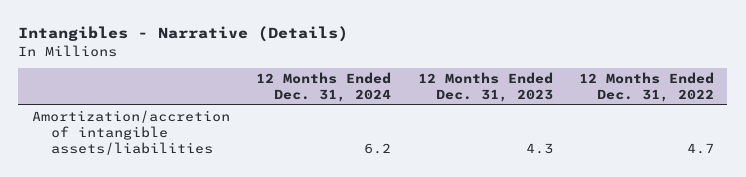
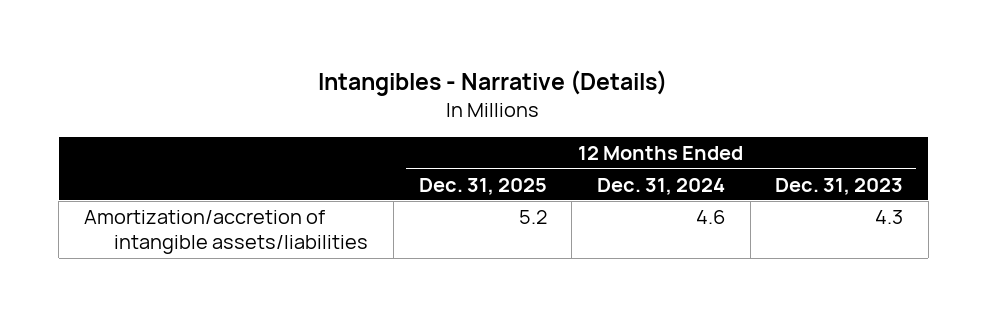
[579,72,715,103] 12 Months Ended Dec. 31, 2022 -> none
none -> [418,177,547,195] Dec. 31, 2025
[364,143,392,155] 6.2 -> [695,210,725,225] 4.6

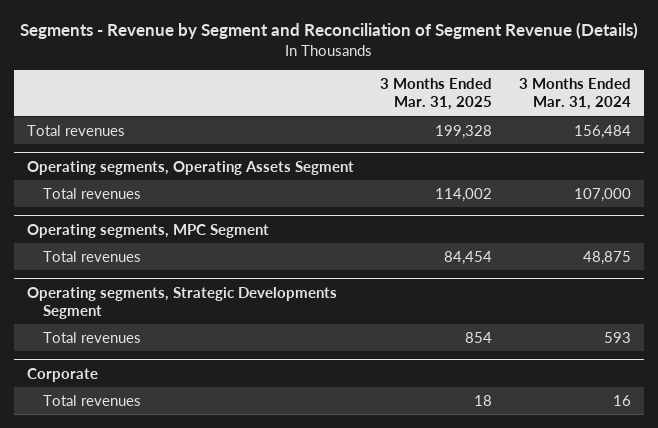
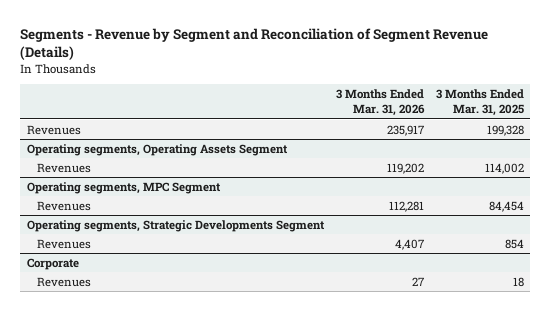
[518,78,631,111] 3 Months Ended Mar. 31, 2024 -> none
none -> [335,89,425,117] 3 Months Ended Mar. 31, 2026
[27,124,126,136] Total revenues -> [26,124,81,135] Revenues
[42,187,141,199] Total revenues -> [37,162,92,173] Revenues
[42,250,141,262] Total revenues -> [37,200,92,211] Revenues
[42,331,141,343] Total revenues -> [37,238,92,249] Revenues
[42,394,141,406] Total revenues -> [37,276,92,287] Revenues

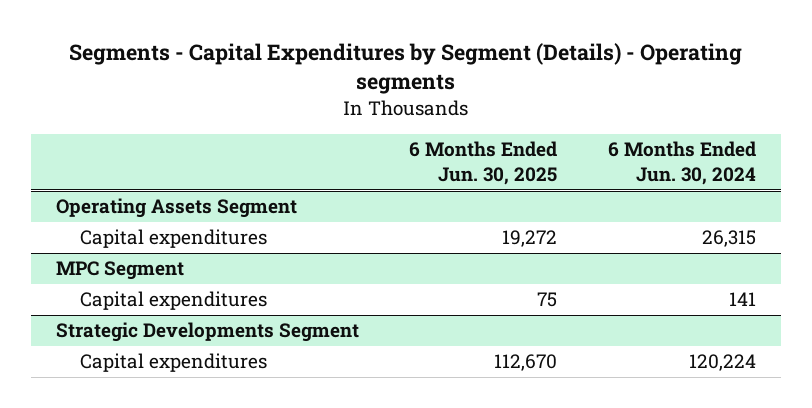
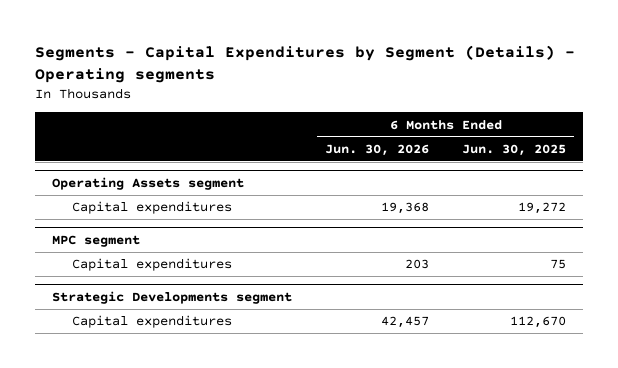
[607,141,756,185] 6 Months Ended Jun. 30, 2024 -> none
none -> [324,143,429,156] Jun. 30, 2026
[56,198,298,219] Operating Assets Segment -> [51,176,244,190] Operating Assets segment
[56,261,185,281] MPC Segment -> [51,234,140,247] MPC segment
[56,322,360,343] Strategic Developments Segment -> [51,290,292,304] Strategic Developments segment

